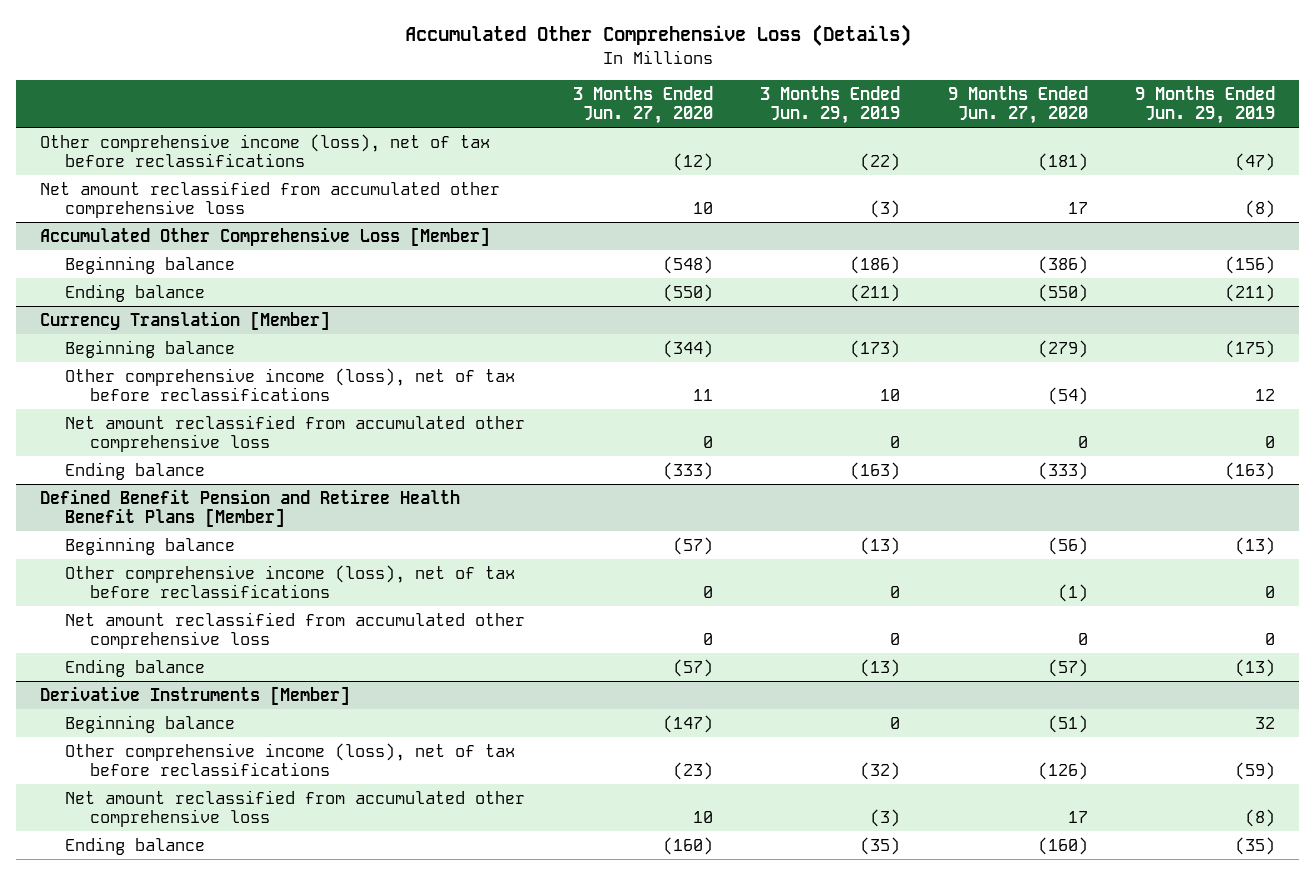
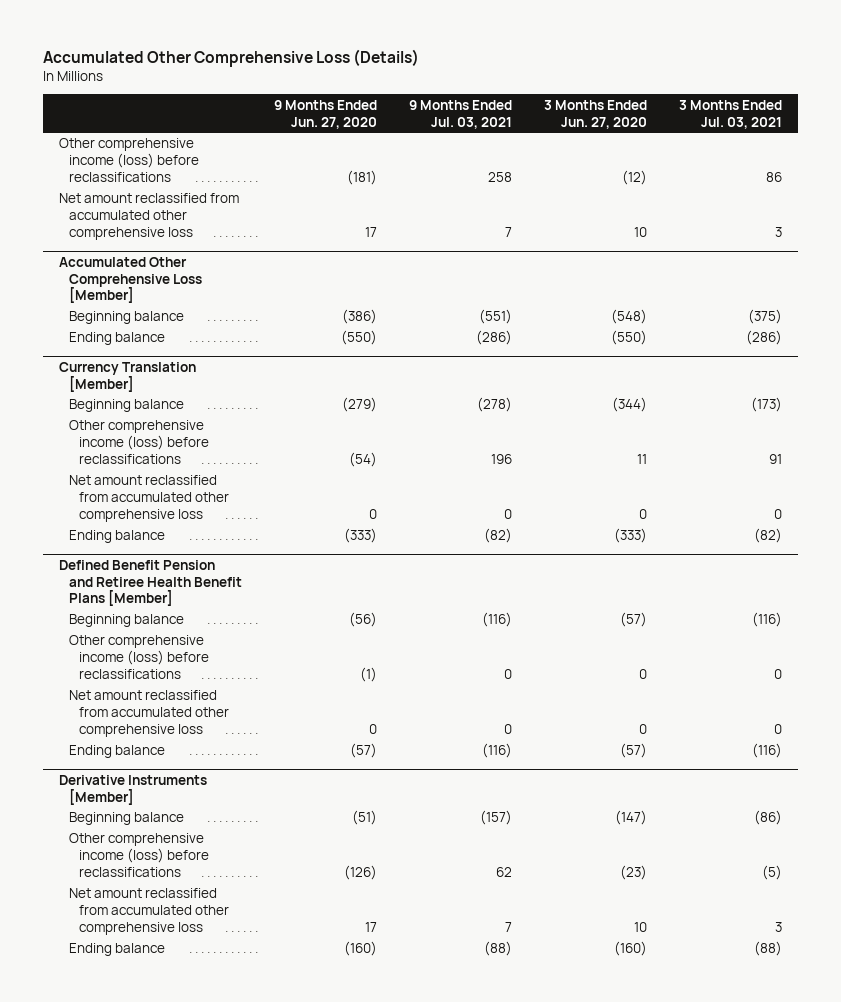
[760,85,901,125] 3 Months Ended Jun. 29, 2019 -> none
[1135,85,1276,125] 9 Months Ended Jun. 29, 2019 -> none
none -> [408,99,512,129] 9 Months Ended Jul. 03, 2021
none -> [679,99,783,129] 3 Months Ended Jul. 03, 2021
[39,133,490,168] Other comprehensive income (loss), net of tax before reclassifications -> [58,138,199,182] Other comprehensive income (loss) before reclassifications
[64,367,515,402] Other comprehensive income (loss), net of tax before reclassifications -> [68,420,209,464] Other comprehensive income (loss) before reclassifications
[64,564,515,599] Other comprehensive income (loss), net of tax before reclassifications -> [68,635,209,679] Other comprehensive income (loss) before reclassifications
[64,742,515,777] Other comprehensive income (loss), net of tax before reclassifications -> [68,833,209,877] Other comprehensive income (loss) before reclassifications

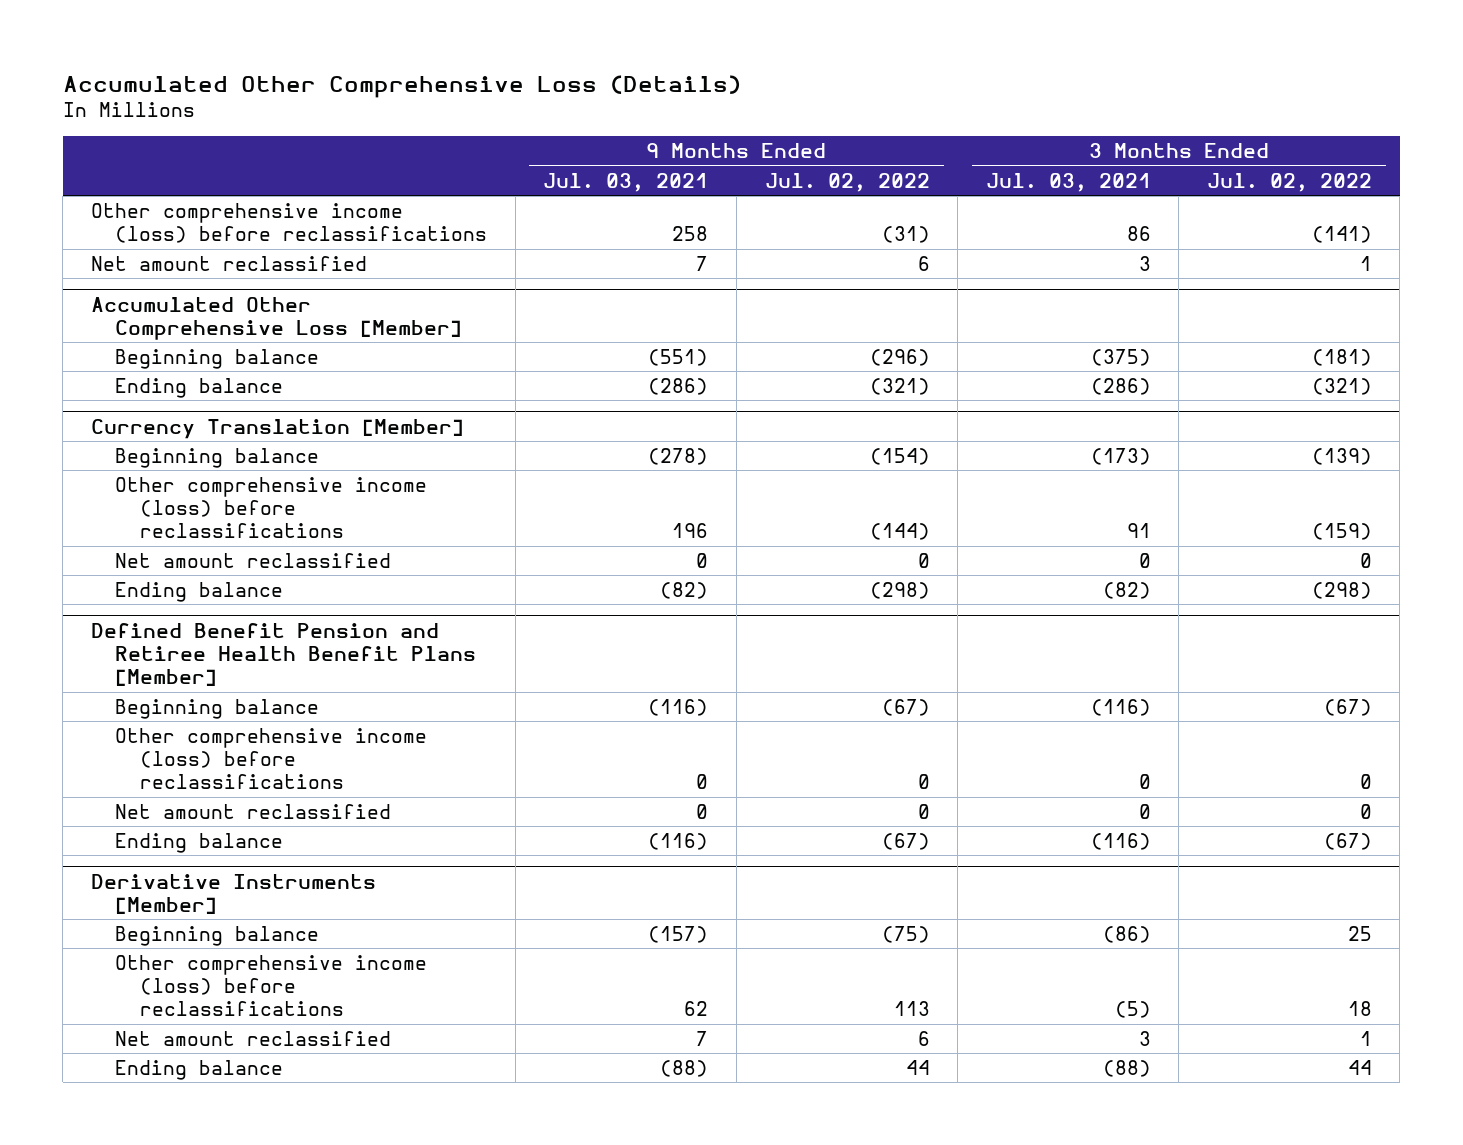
[273,99,377,129] 9 Months Ended Jun. 27, 2020 -> none
[544,99,648,129] 3 Months Ended Jun. 27, 2020 -> none
none -> [764,172,930,192] Jul. 02, 2022
none -> [1206,172,1372,192] Jul. 02, 2022
[58,193,239,240] Net amount reclassified from accumulated other comprehensive loss -> [90,255,367,271] Net amount reclassified
[68,475,229,522] Net amount reclassified from accumulated other comprehensive loss -> [115,552,392,568] Net amount reclassified
[68,690,229,737] Net amount reclassified from accumulated other comprehensive loss -> [115,803,392,819] Net amount reclassified
[68,888,229,935] Net amount reclassified from accumulated other comprehensive loss -> [115,1030,392,1046] Net amount reclassified

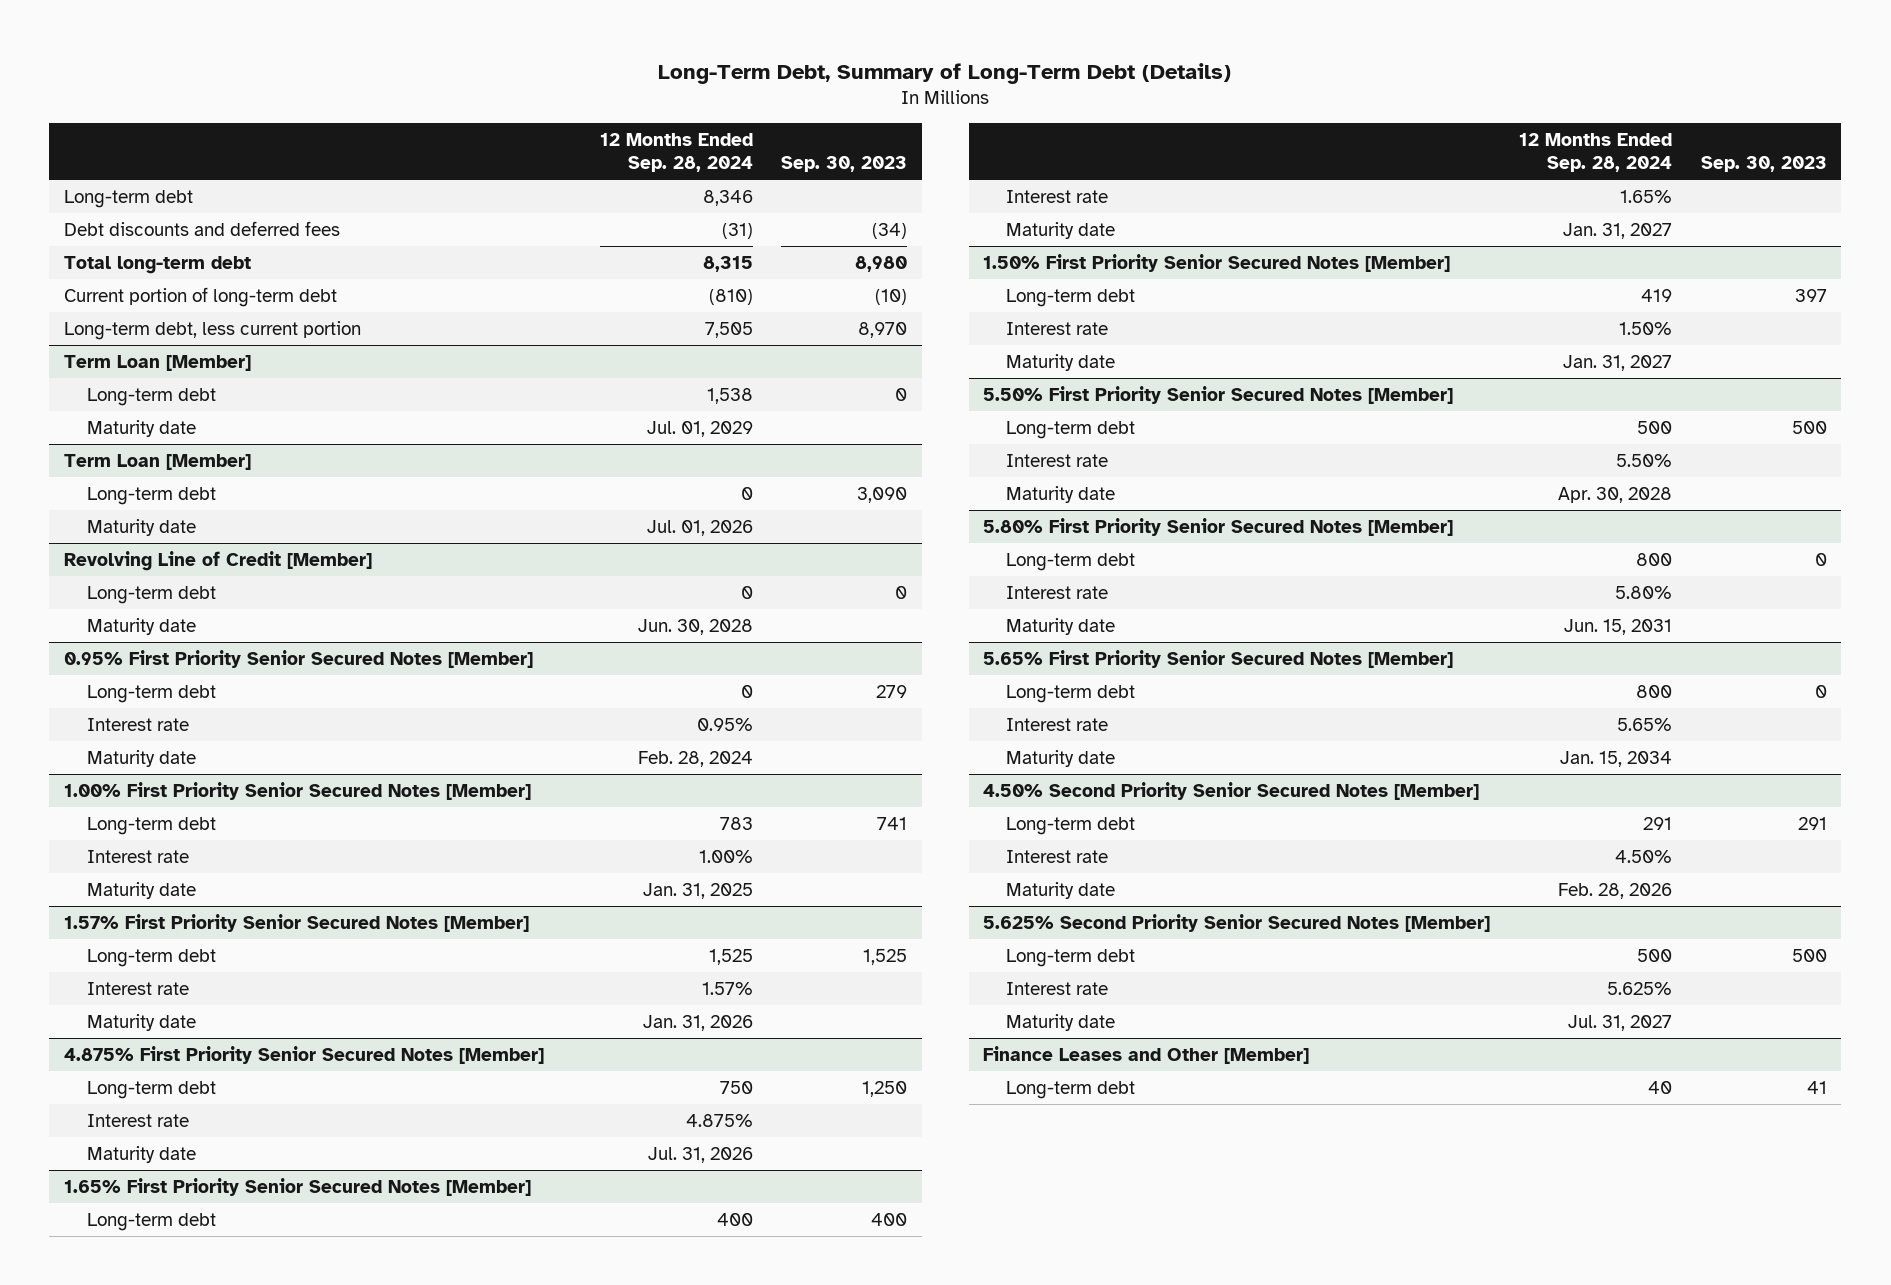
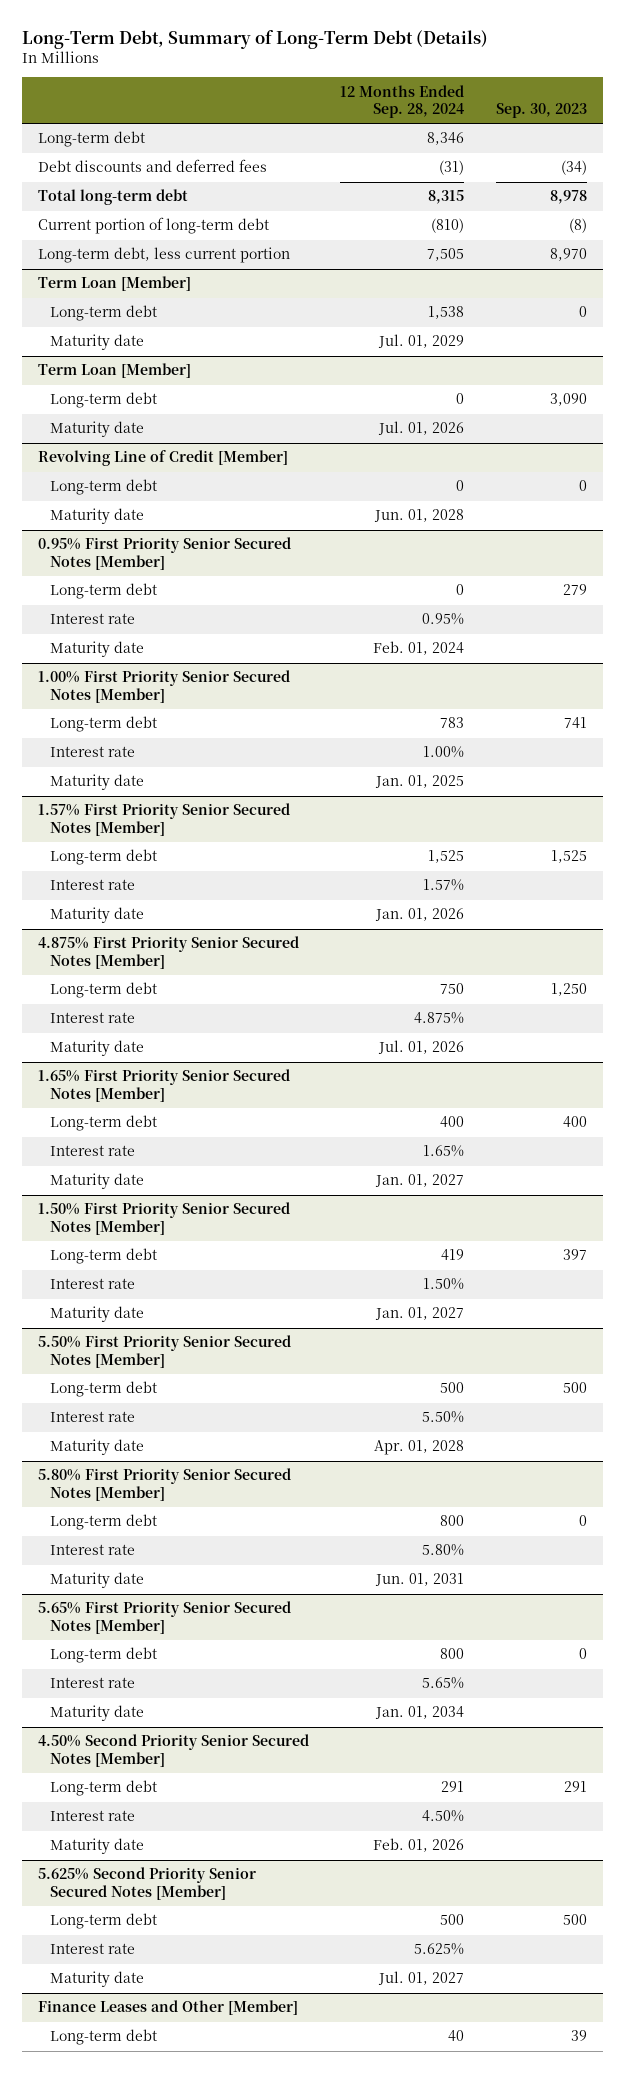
[855,255,908,272] 8,980 -> [550,190,588,205] 8,978
[875,288,908,305] (10) -> [569,218,588,234] (8)
[637,618,753,635] Jun. 30, 2028 -> [374,509,465,523] Jun. 01, 2028
[637,750,753,767] Feb. 28, 2024 -> [373,641,465,656] Feb. 01, 2024
[642,882,753,899] Jan. 31, 2025 -> [375,775,465,789] Jan. 01, 2025
[642,1014,753,1031] Jan. 31, 2026 -> [375,908,465,922] Jan. 01, 2026
[647,1146,753,1163] Jul. 31, 2026 -> [378,1040,465,1055] Jul. 01, 2026
[1563,222,1673,239] Jan. 31, 2027 -> [375,1174,465,1188] Jan. 01, 2027
[1563,354,1673,371] Jan. 31, 2027 -> [375,1307,465,1321] Jan. 01, 2027
[1558,486,1673,503] Apr. 30, 2028 -> [374,1440,465,1456] Apr. 01, 2028
[1564,618,1673,635] Jun. 15, 2031 -> [375,1573,465,1587] Jun. 01, 2031
[1560,750,1673,767] Jan. 15, 2034 -> [375,1706,465,1720] Jan. 01, 2034
[1558,882,1673,899] Feb. 28, 2026 -> [373,1838,465,1853] Feb. 01, 2026
[1568,1014,1673,1031] Jul. 31, 2027 -> [378,1971,465,1986] Jul. 01, 2027
[1806,1080,1827,1094] 41 -> [571,2030,588,2042] 39

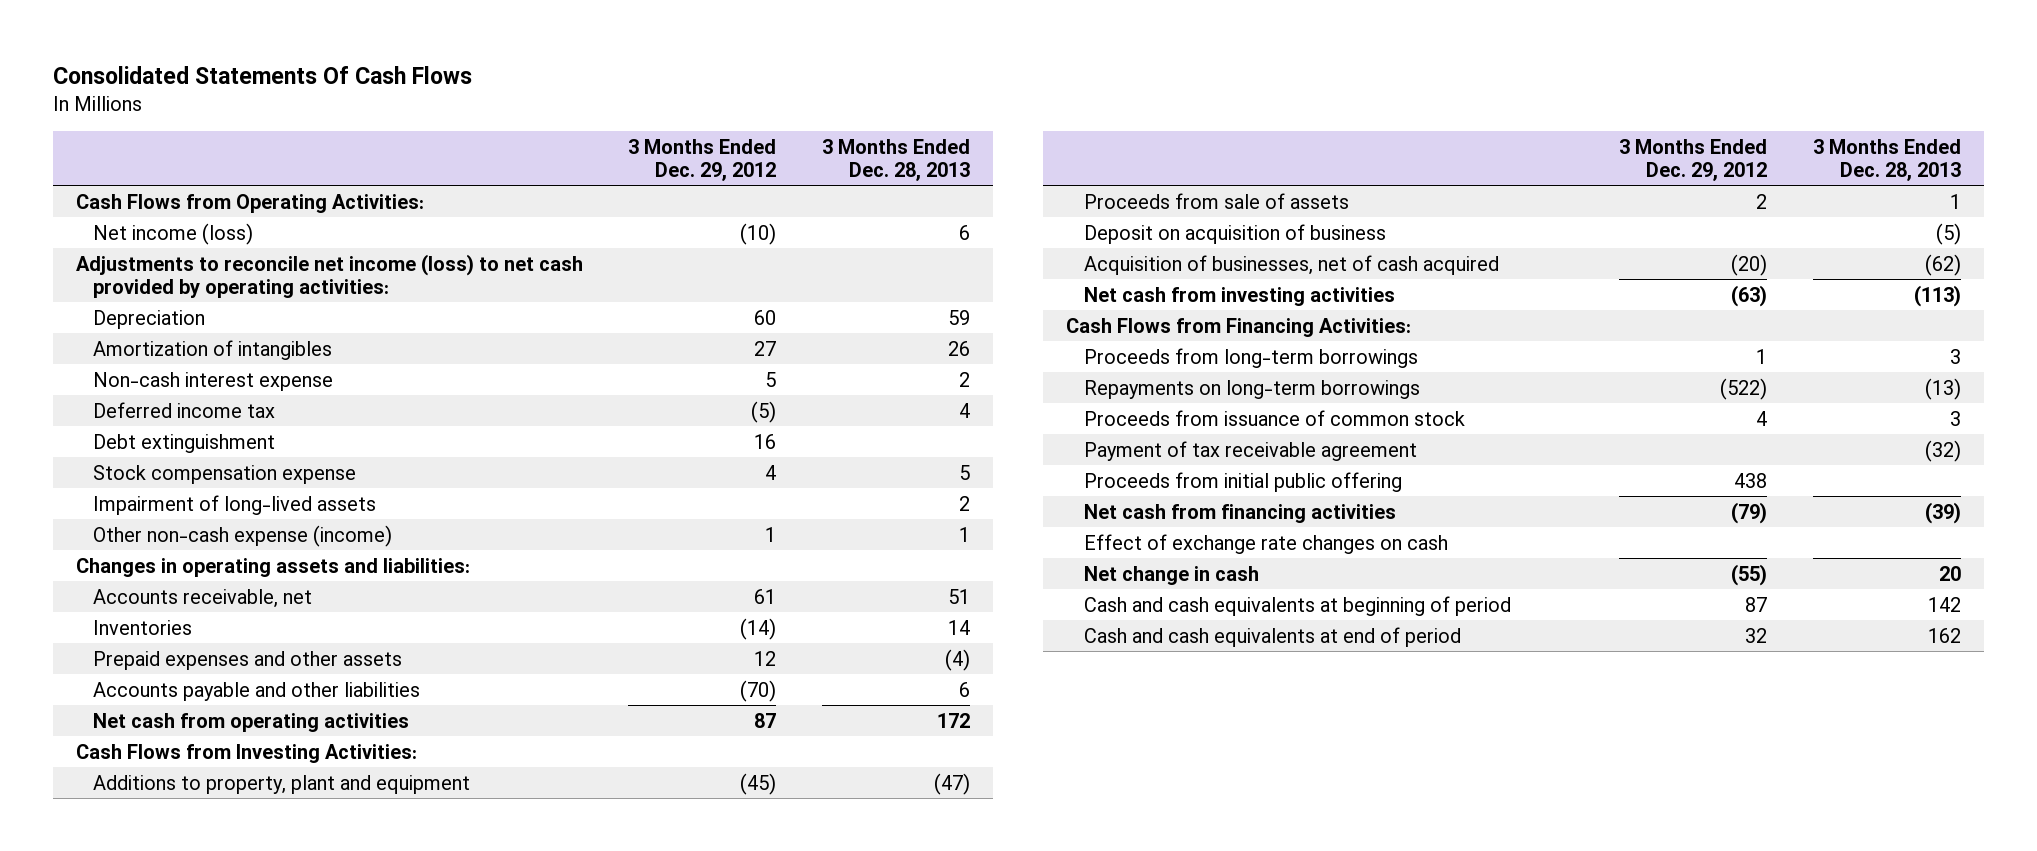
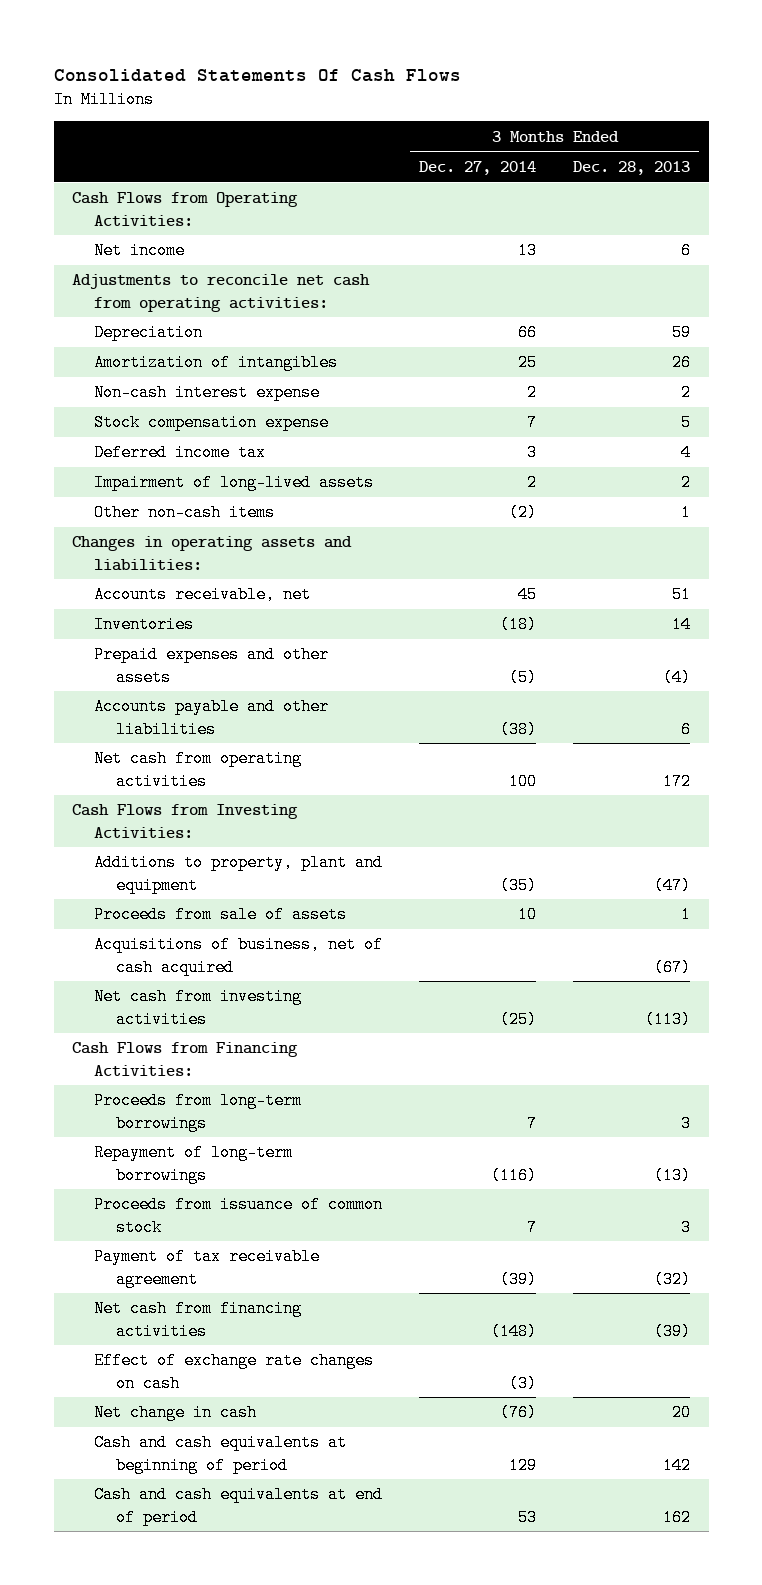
[628,138,777,181] 3 Months Ended Dec. 29, 2012 -> none
none -> [419,160,537,175] Dec. 27, 2014
[93,222,254,245] Net income (loss) -> [94,242,186,260] Net income
[75,253,583,298] Adjustments to reconcile net income (loss) to net cash provided by operating activities: -> [72,274,371,312] Adjustments to reconcile net cash from operating activities:
[93,433,276,453] Debt extinguishment -> none
[93,401,276,418] Deferred income tax -> [94,444,267,462] Deferred income tax
[93,524,393,547] Other non-cash expense (income) -> [94,504,276,522] Other non-cash items
[1083,223,1386,244] Deposit on acquisition of business -> none
[1083,254,1499,275] Acquisition of businesses, net of cash acquired -> [94,936,384,976] Acquisitions of business, net of cash acquired
[1925,253,1962,276] (62) -> [654,958,692,976] (67)
[1083,379,1420,399] Repayments on long-term borrowings -> [94,1144,294,1184] Repayment of long-term borrowings
[1083,471,1402,492] Proceeds from initial public offering -> none

